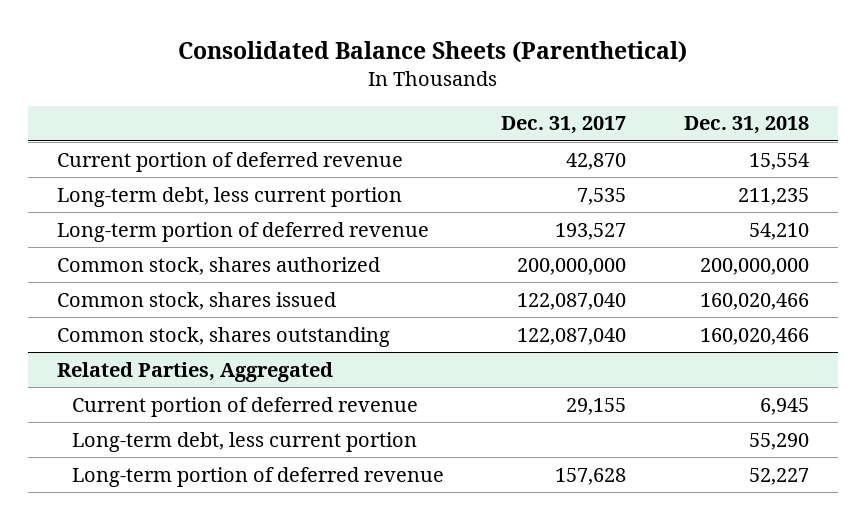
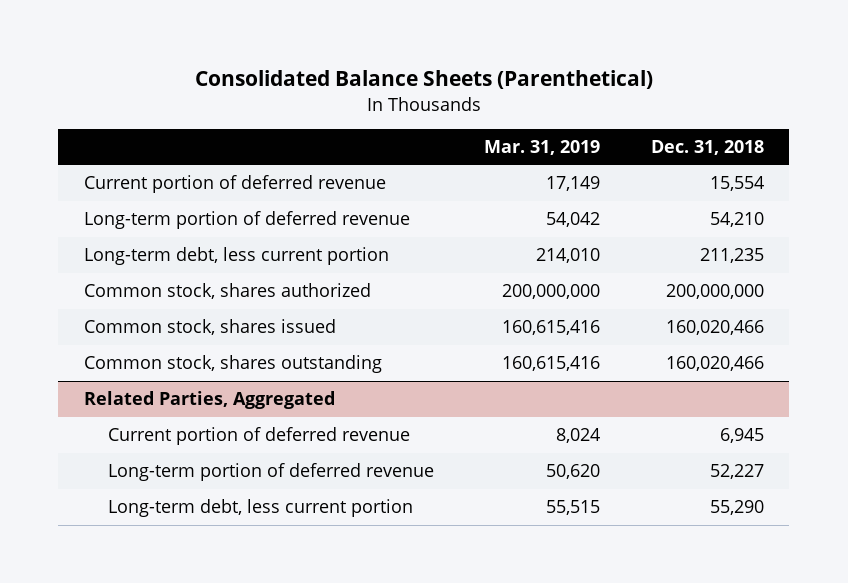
[501,116,627,135] Dec. 31, 2017 -> none
none -> [484,139,601,155] Mar. 31, 2019
[56,186,402,207] Long-term debt, less current portion -> [83,247,389,266] Long-term debt, less current portion
[71,431,417,452] Long-term debt, less current portion -> [107,499,413,518] Long-term debt, less current portion

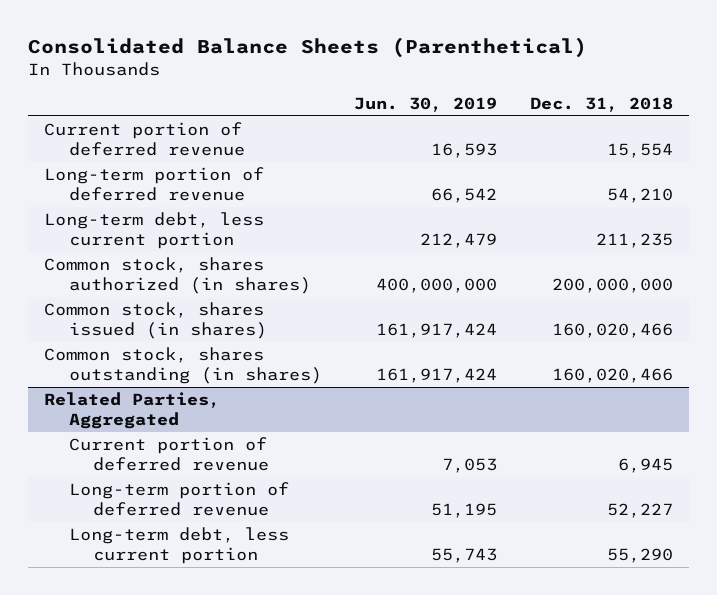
[484,139,601,155] Mar. 31, 2019 -> none
none -> [354,96,498,112] Jun. 30, 2019
[83,283,371,300] Common stock, shares authorized -> [44,256,311,295] Common stock, shares authorized (in shares)
[83,319,336,336] Common stock, shares issued -> [44,301,267,340] Common stock, shares issued (in shares)
[83,355,382,374] Common stock, shares outstanding -> [44,346,322,385] Common stock, shares outstanding (in shares)

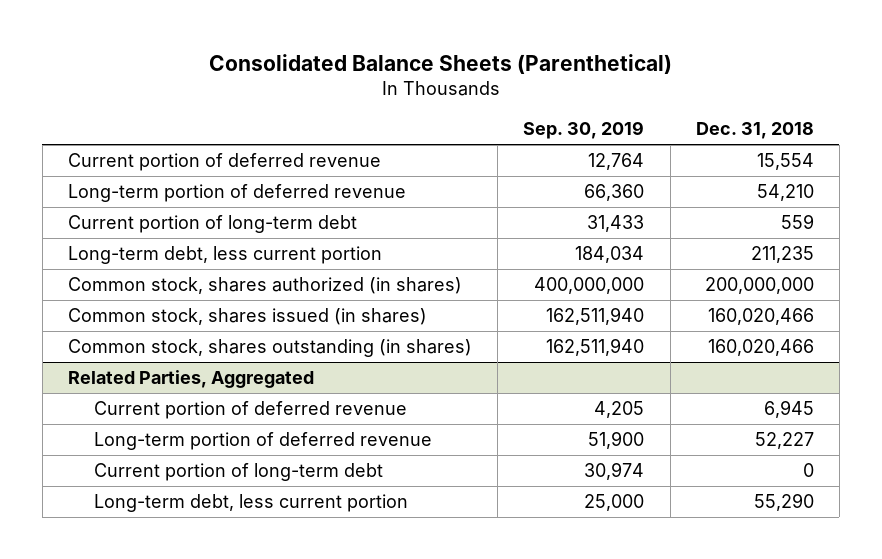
[354,96,498,112] Jun. 30, 2019 -> none
none -> [523,121,645,140] Sep. 30, 2019
none -> [68,215,358,234] Current portion of long-term debt
none -> [93,463,383,482] Current portion of long-term debt

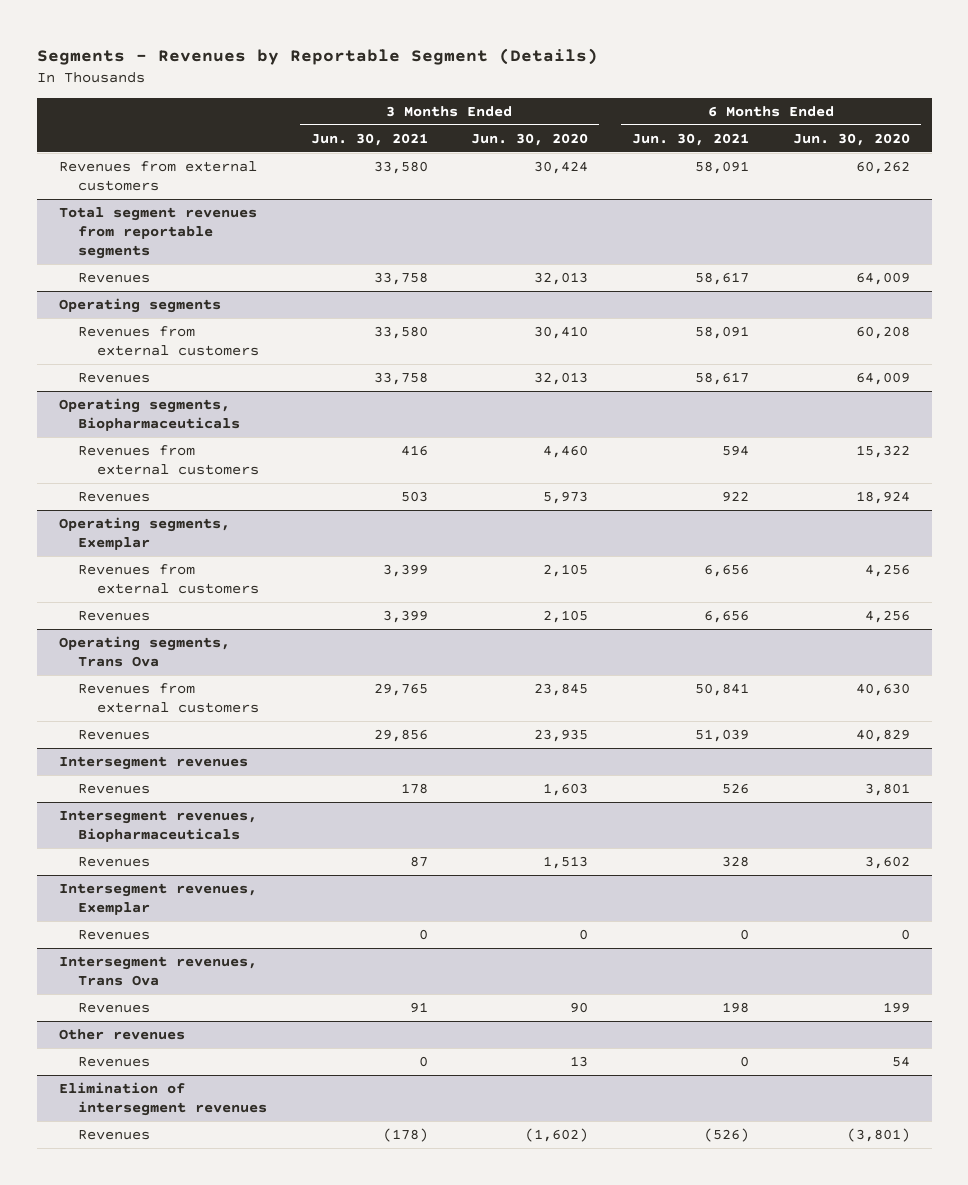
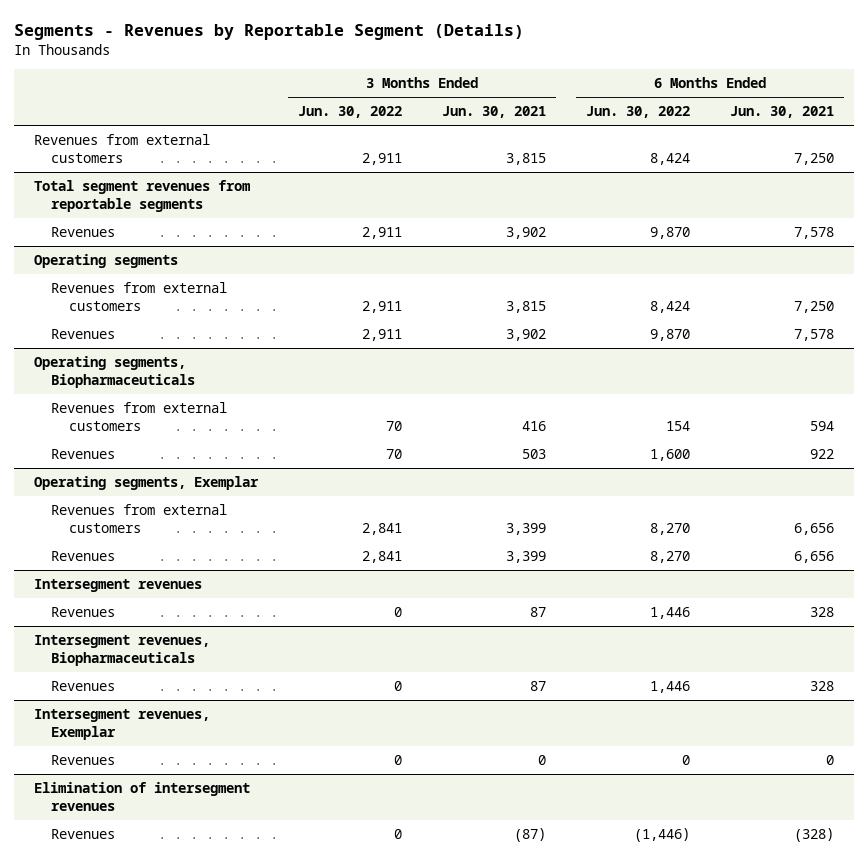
[471,133,589,147] Jun. 30, 2020 -> none
[792,133,910,147] Jun. 30, 2020 -> none
none -> [298,106,403,119] Jun. 30, 2022
none -> [586,106,691,119] Jun. 30, 2022
[373,161,428,175] 33,580 -> [506,153,547,166] 3,815
[695,161,750,175] 58,091 -> [794,153,835,166] 7,250
[373,272,428,286] 33,758 -> [506,227,547,240] 3,902
[695,272,750,286] 58,617 -> [794,227,835,240] 7,578
[373,326,428,340] 33,580 -> [506,301,547,314] 3,815
[695,326,750,340] 58,091 -> [794,301,835,314] 7,250
[373,372,428,386] 33,758 -> [506,329,547,342] 3,902
[695,372,750,386] 58,617 -> [794,329,835,342] 7,578
[58,636,230,668] Operating segments, Trans Ova -> none
[77,683,259,714] Revenues from external customers -> none
[77,730,150,741] Revenues -> none
[400,783,428,795] 178 -> [530,607,547,618] 87
[722,783,750,795] 526 -> [810,607,835,618] 328
[58,956,257,987] Intersegment revenues, Trans Ova -> none
[77,1003,150,1014] Revenues -> none
[58,1029,185,1041] Other revenues -> none
[77,1057,150,1068] Revenues -> none
[382,1128,428,1143] (178) -> [514,828,547,843] (87)
[704,1128,750,1143] (526) -> [794,828,835,843] (328)

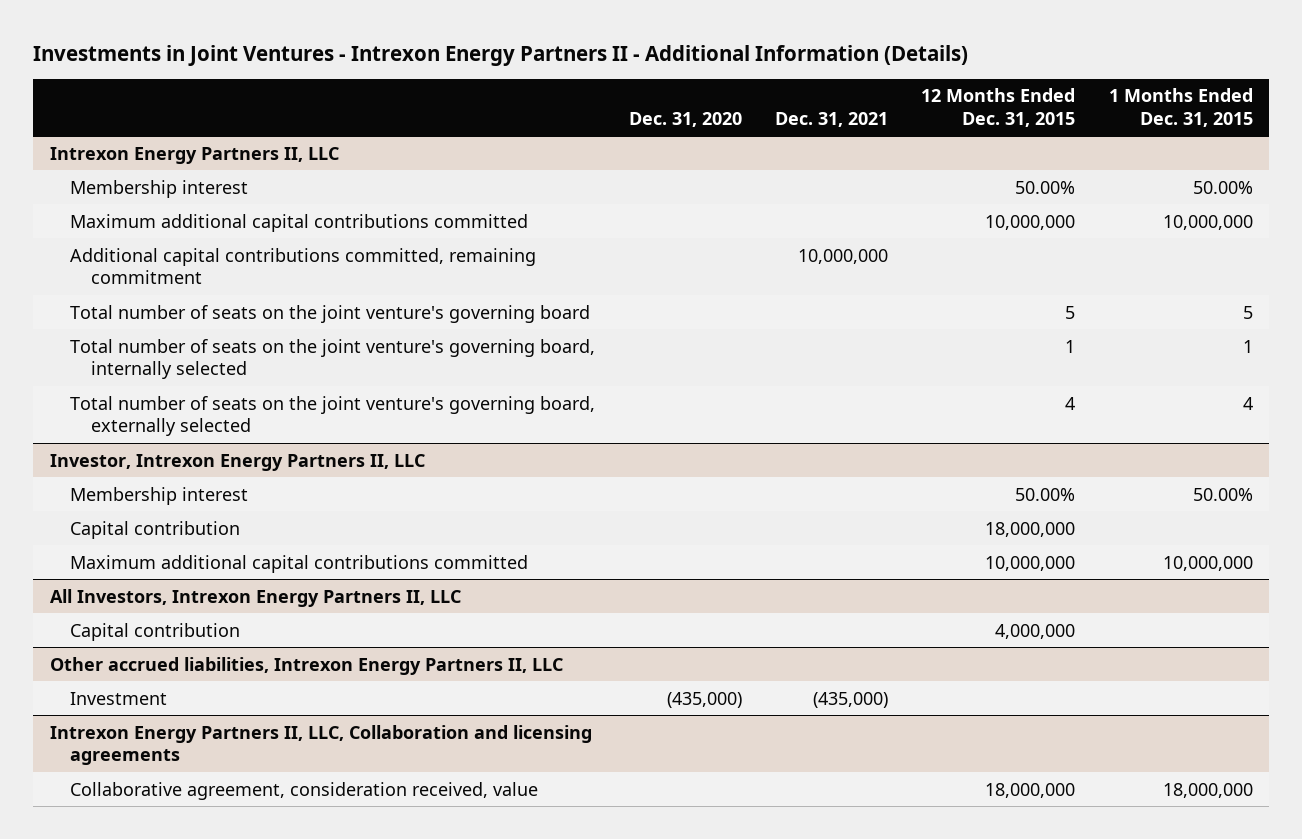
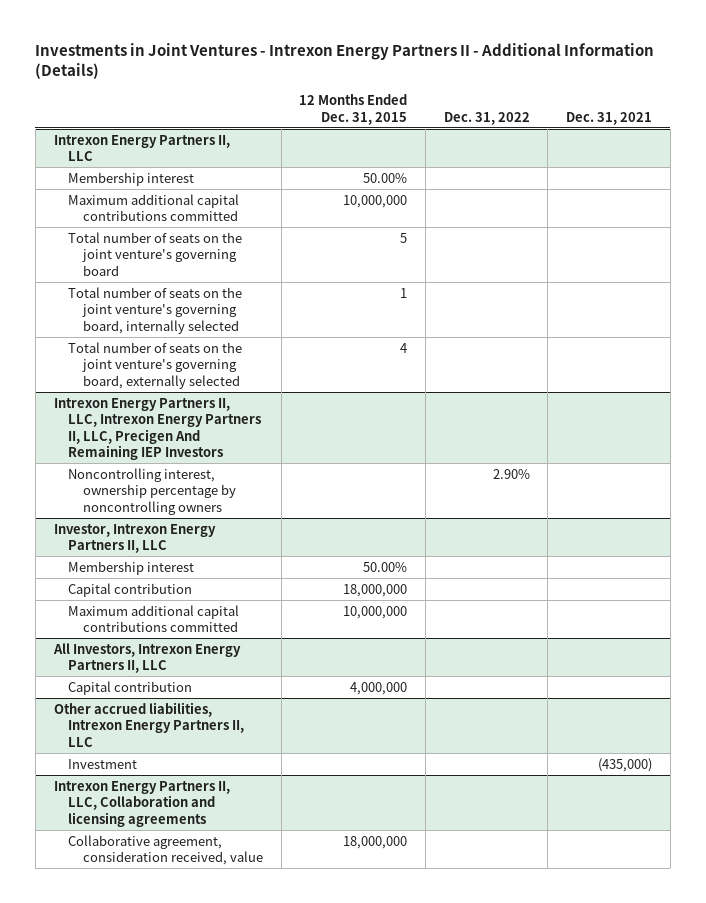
[628,111,742,127] Dec. 31, 2020 -> none
[1108,88,1253,127] 1 Months Ended Dec. 31, 2015 -> none
none -> [443,111,530,125] Dec. 31, 2022
[70,247,537,284] Additional capital contributions committed, remaining commitment -> none
none -> [53,397,262,461] Intrexon Energy Partners II, LLC, Intrexon Energy Partners II, LLC, Precigen And Remaining IEP Investors
none -> [68,467,237,515] Noncontrolling interest, ownership percentage by noncontrolling owners

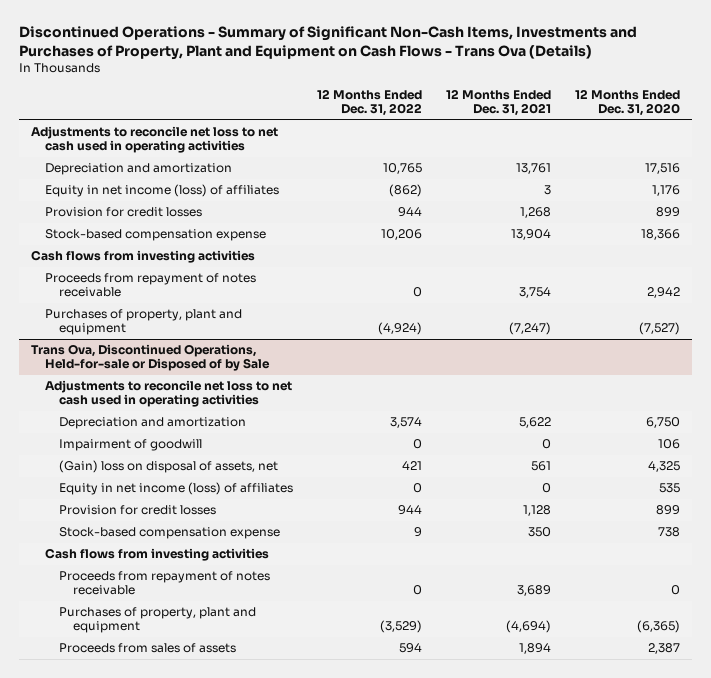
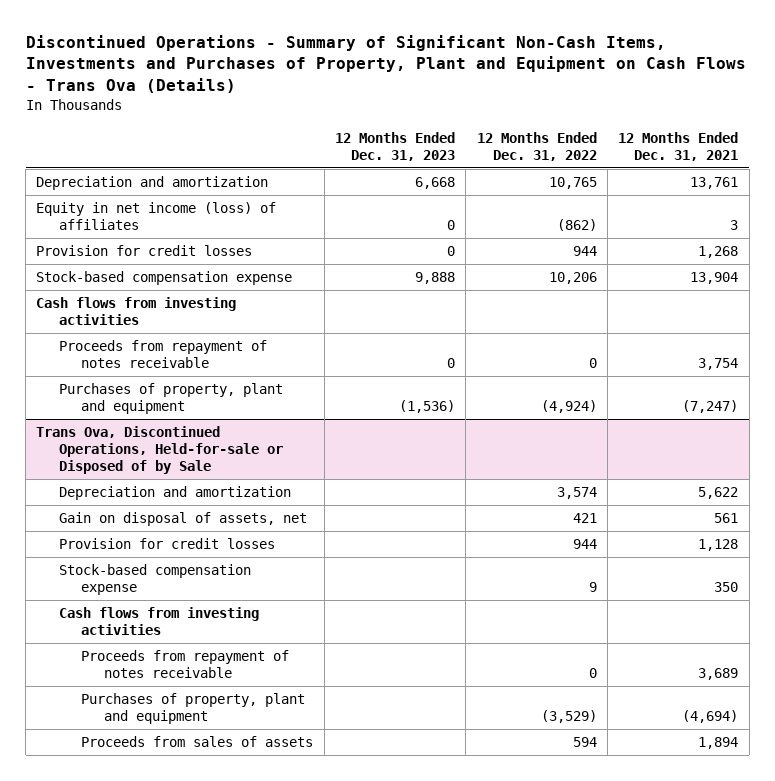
[575,89,681,117] 12 Months Ended Dec. 31, 2020 -> none
none -> [334,131,455,161] 12 Months Ended Dec. 31, 2023
[30,126,278,154] Adjustments to reconcile net loss to net cash used in operating activities -> none
[44,380,292,408] Adjustments to reconcile net loss to net cash used in operating activities -> none
[59,439,203,452] Impairment of goodwill -> none
[59,482,294,496] Equity in net income (loss) of affiliates -> none
[59,460,279,474] (Gain) loss on disposal of assets, net -> [58,512,307,527] Gain on disposal of assets, net

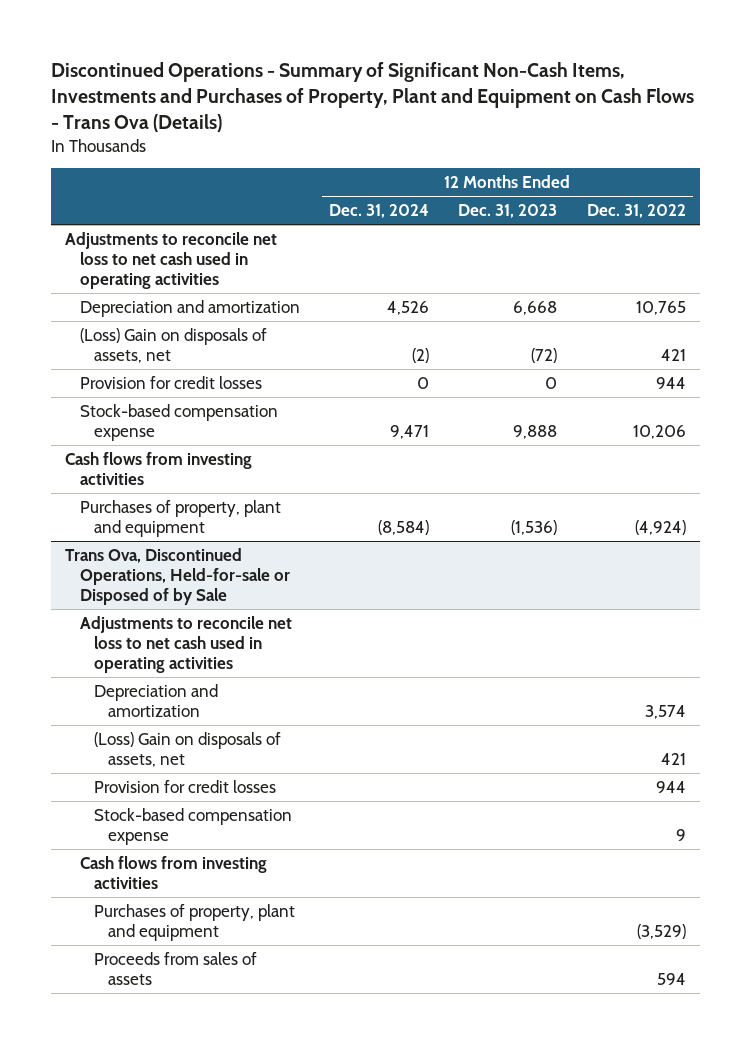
[618,131,739,161] 12 Months Ended Dec. 31, 2021 -> none
none -> [328,204,429,219] Dec. 31, 2024
none -> [65,231,278,290] Adjustments to reconcile net loss to net cash used in operating activities
[36,202,277,231] Equity in net income (loss) of affiliates -> none
none -> [79,327,267,364] (Loss) Gain on disposals of assets, net
[58,340,267,369] Proceeds from repayment of notes receivable -> none
none -> [79,615,292,674] Adjustments to reconcile net loss to net cash used in operating activities
[58,512,307,527] Gain on disposal of assets, net -> [93,731,281,768] (Loss) Gain on disposals of assets, net
[81,650,290,679] Proceeds from repayment of notes receivable -> none

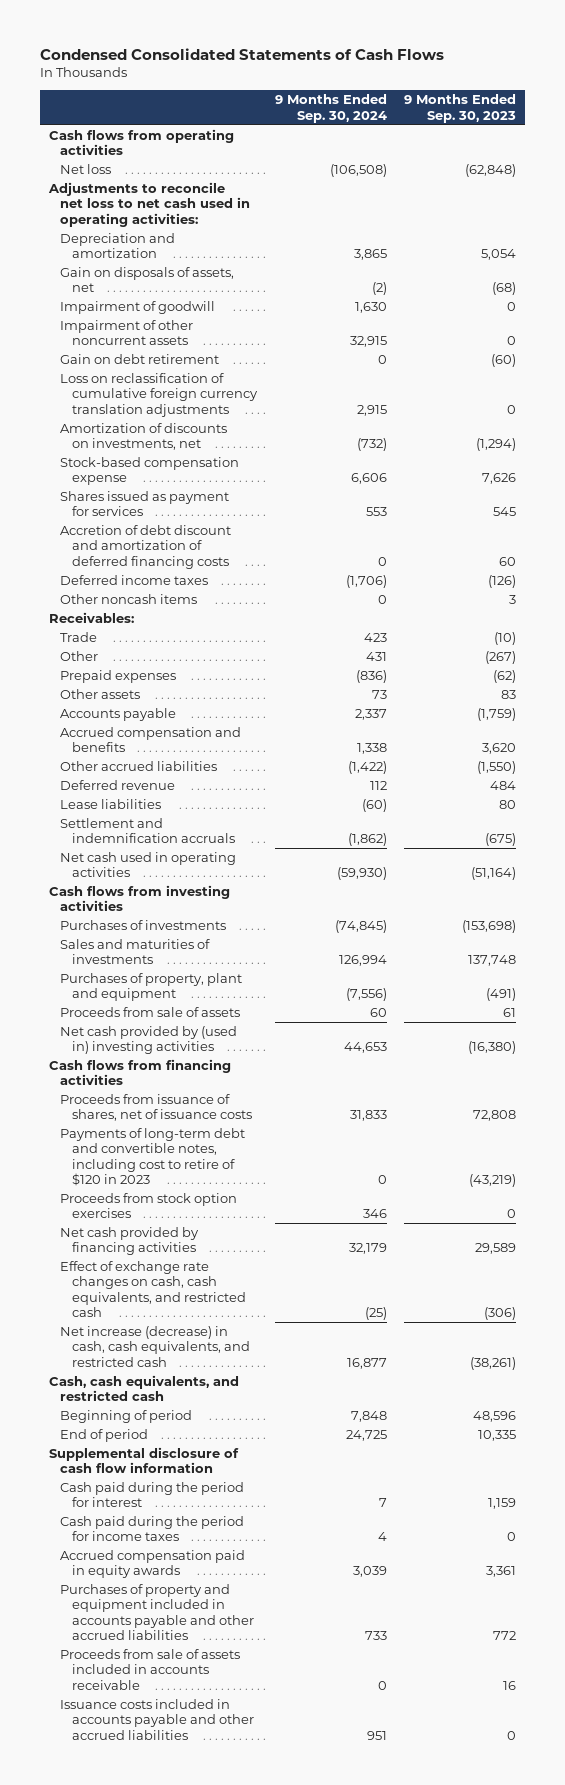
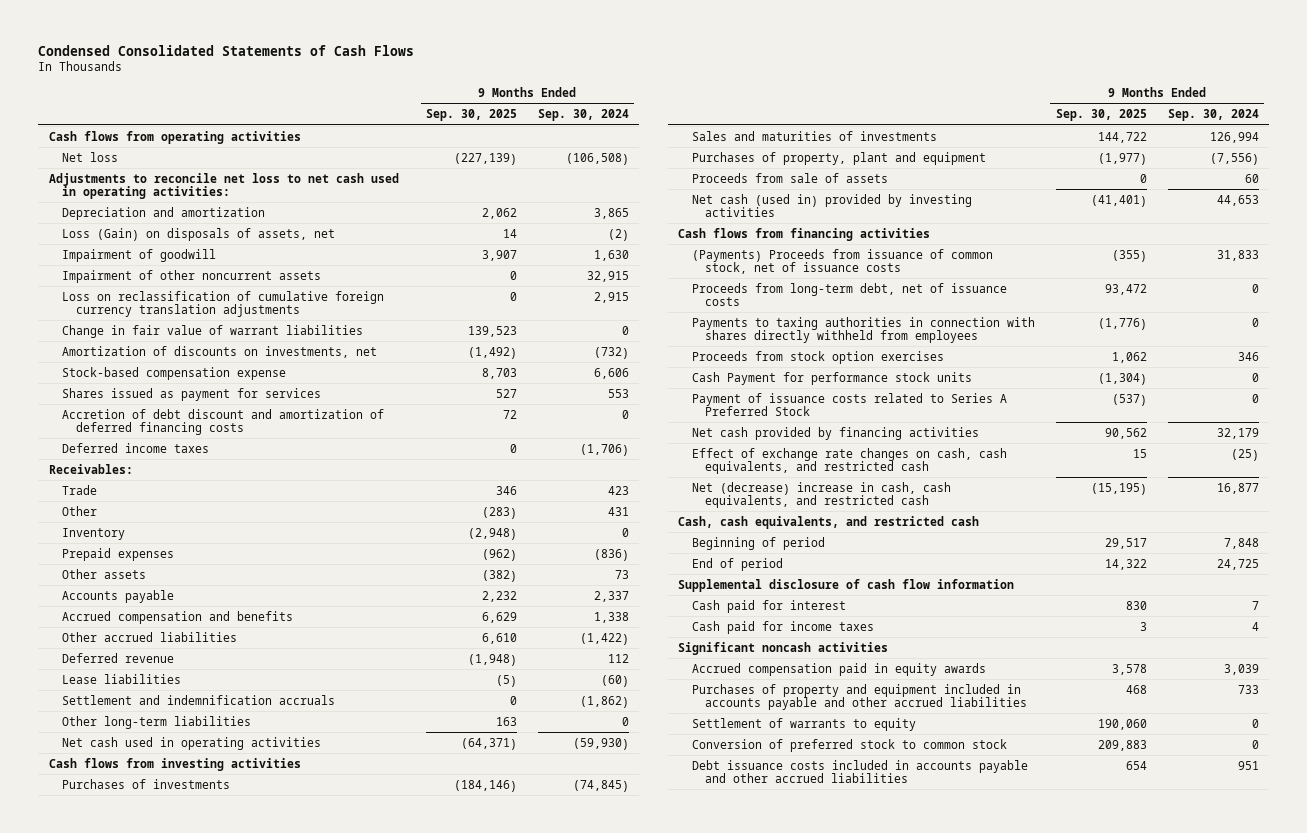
[404,94,517,123] 9 Months Ended Sep. 30, 2023 -> none
none -> [425,109,517,122] Sep. 30, 2025
[60,266,235,293] Gain on disposals of assets, net -> [62,227,336,241] Loss (Gain) on disposals of assets, net
[60,353,220,364] Gain on debt retirement -> none
none -> [62,324,364,338] Change in fair value of warrant liabilities
[60,593,198,604] Other noncash items -> none
none -> [62,527,126,540] Inventory
none -> [62,715,252,729] Other long-term liabilities
[60,1025,238,1055] Net cash provided by (used in) investing activities -> [691,193,972,217] Net cash (used in) provided by investing activities
[60,1127,246,1187] Payments of long-term debt and convertible notes, including cost to retire of $120 in 2023 -> none
[60,1093,252,1122] Proceeds from issuance of shares, net of issuance costs -> [691,248,993,274] (Payments) Proceeds from issuance of common stock, net of issuance costs
none -> [691,282,1007,306] Proceeds from long-term debt, net of issuance costs
none -> [691,316,1035,343] Payments to taxing authorities in connection with shares directly withheld from employees
none -> [691,371,972,385] Cash Payment for performance stock units
none -> [691,392,1007,416] Payment of issuance costs related to Series A Preferred Stock
[60,1325,250,1367] Net increase (decrease) in cash, cash equivalents, and restricted cash -> [691,481,951,508] Net (decrease) increase in cash, cash equivalents, and restricted cash
[60,1481,245,1508] Cash paid during the period for interest -> [691,599,846,613] Cash paid for interest
[60,1515,245,1542] Cash paid during the period for income taxes -> [691,620,874,634] Cash paid for income taxes
none -> [678,641,889,655] Significant noncash activities
[60,1648,241,1690] Proceeds from sale of assets included in accounts receivable -> none
none -> [691,717,916,731] Settlement of warrants to equity
none -> [691,738,1007,752] Conversion of preferred stock to common stock
[60,1698,254,1740] Issuance costs included in accounts payable and other accrued liabilities -> [691,759,1028,783] Debt issuance costs included in accounts payable and other accrued liabilities

